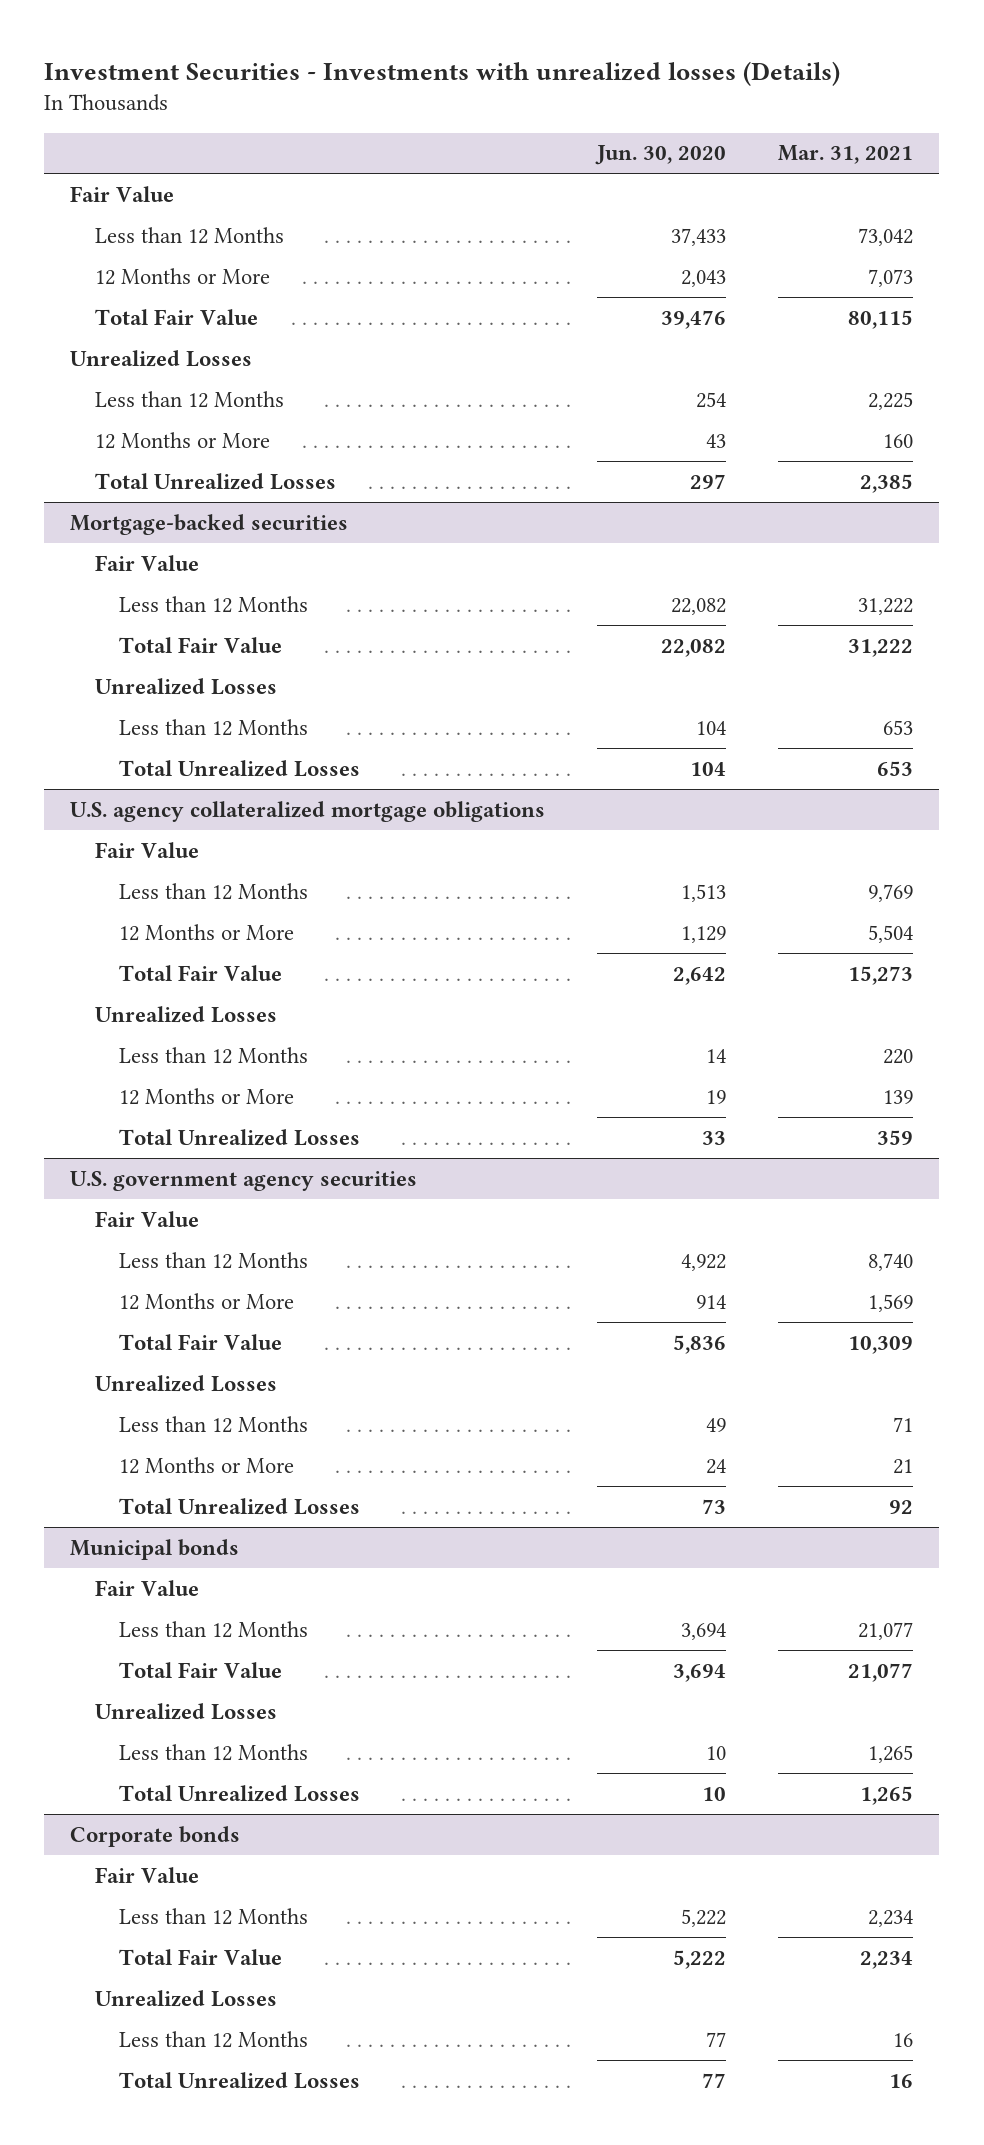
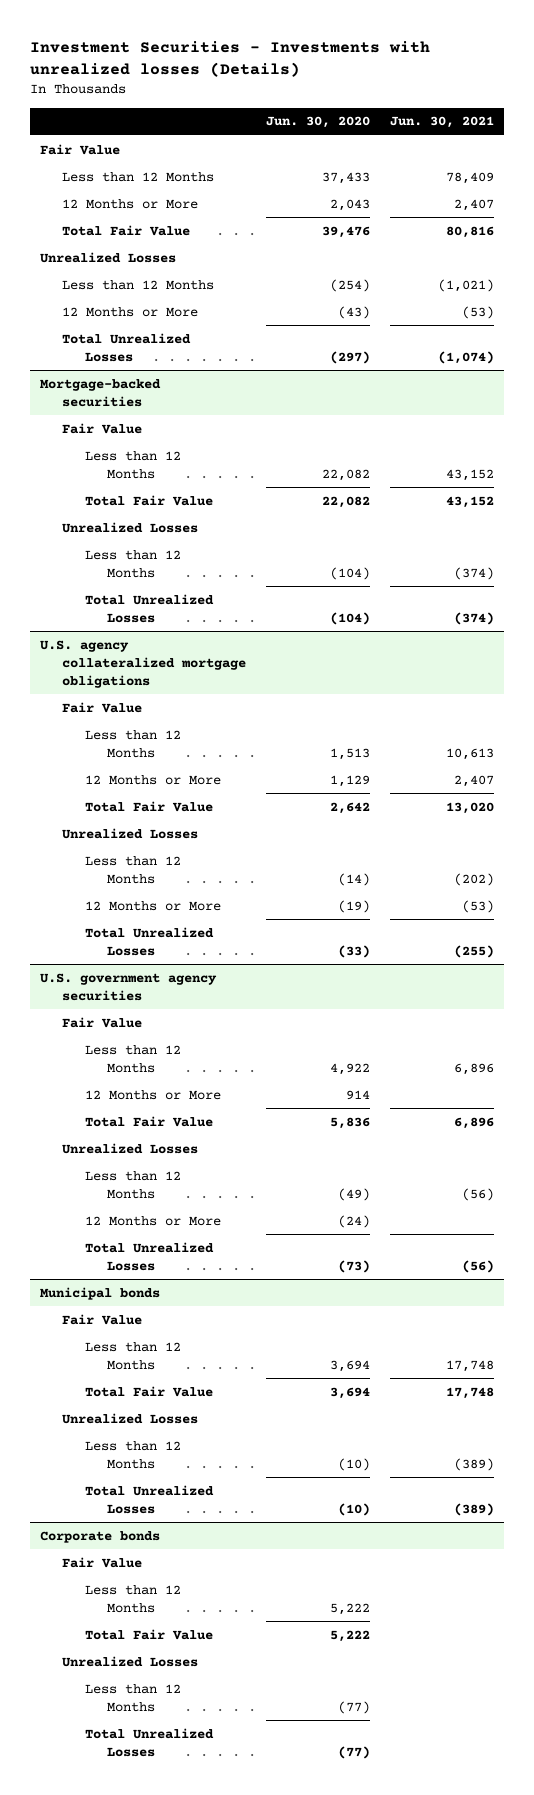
[778,145,914,165] Mar. 31, 2021 -> none
none -> [390,116,495,129] Jun. 30, 2021
[696,391,727,408] 254 -> [330,278,371,292] (254)
[706,433,727,448] 43 -> [338,305,371,319] (43)
[690,473,727,489] 297 -> [330,350,371,364] (297)
[696,720,727,735] 104 -> [330,566,371,580] (104)
[690,761,727,776] 104 -> [330,611,371,625] (104)
[706,1048,727,1063] 14 -> [338,872,371,886] (14)
[706,1089,727,1104] 19 -> [338,899,371,913] (19)
[702,1130,727,1145] 33 -> [338,944,371,958] (33)
[706,1417,727,1432] 49 -> [338,1187,371,1201] (49)
[706,1458,727,1474] 24 -> [338,1214,371,1228] (24)
[702,1498,727,1514] 73 -> [338,1259,371,1273] (73)
[706,1745,727,1760] 10 -> [338,1457,371,1471] (10)
[702,1786,727,1801] 10 -> [338,1502,371,1516] (10)
[706,2031,727,2047] 77 -> [338,1700,371,1714] (77)
[702,2072,727,2088] 77 -> [338,1745,371,1759] (77)

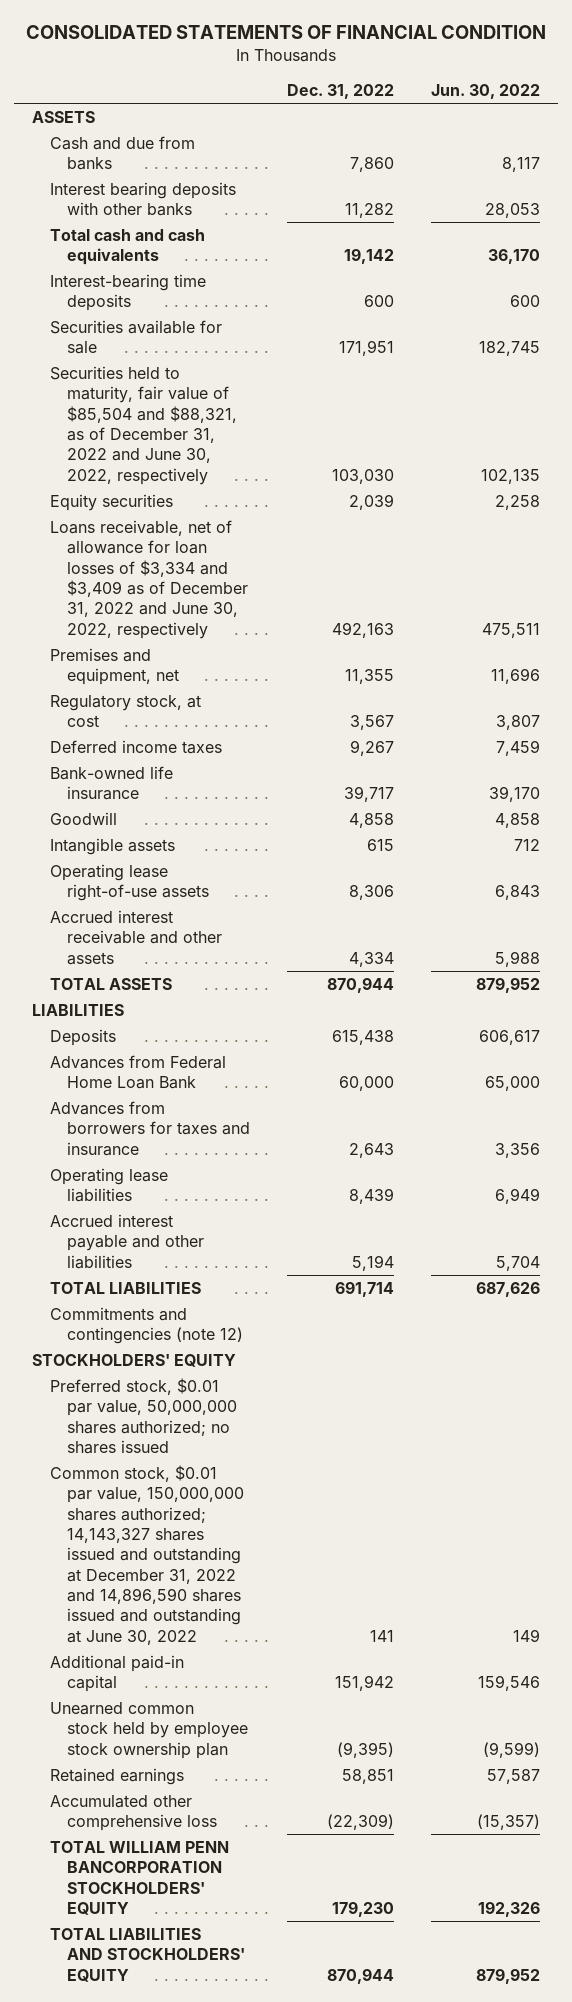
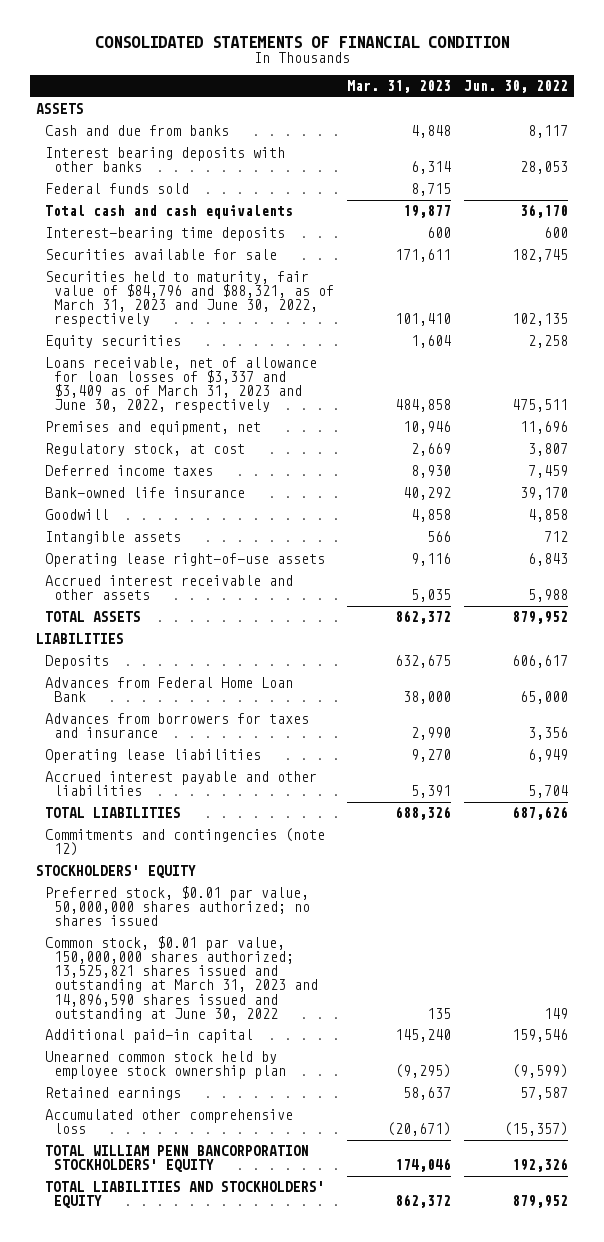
[287,83,395,99] Dec. 31, 2022 -> none
none -> [346,80,451,94] Mar. 31, 2023
none -> [44,183,189,195] Federal funds sold
[49,365,238,485] Securities held to maturity, fair value of $85,504 and $88,321, as of December 31, 2022 and June 30, 2022, respectively -> [44,271,334,328] Securities held to maturity, fair value of $84,796 and $88,321, as of March 31, 2023 and June 30, 2022, respectively
[49,519,249,639] Loans receivable, net of allowance for loan losses of $3,334 and $3,409 as of December 31, 2022 and June 30, 2022, respectively -> [44,357,317,414] Loans receivable, net of allowance for loan losses of $3,337 and $3,409 as of March 31, 2023 and June 30, 2022, respectively
[49,1464,245,1645] Common stock, $0.01 par value, 150,000,000 shares authorized; 14,143,327 shares issued and outstanding at December 31, 2022 and 14,896,590 shares issued and outstanding at June 30, 2022 -> [44,936,318,1021] Common stock, $0.01 par value, 150,000,000 shares authorized; 13,525,821 shares issued and outstanding at March 31, 2023 and 14,896,590 shares issued and outstanding at June 30, 2022

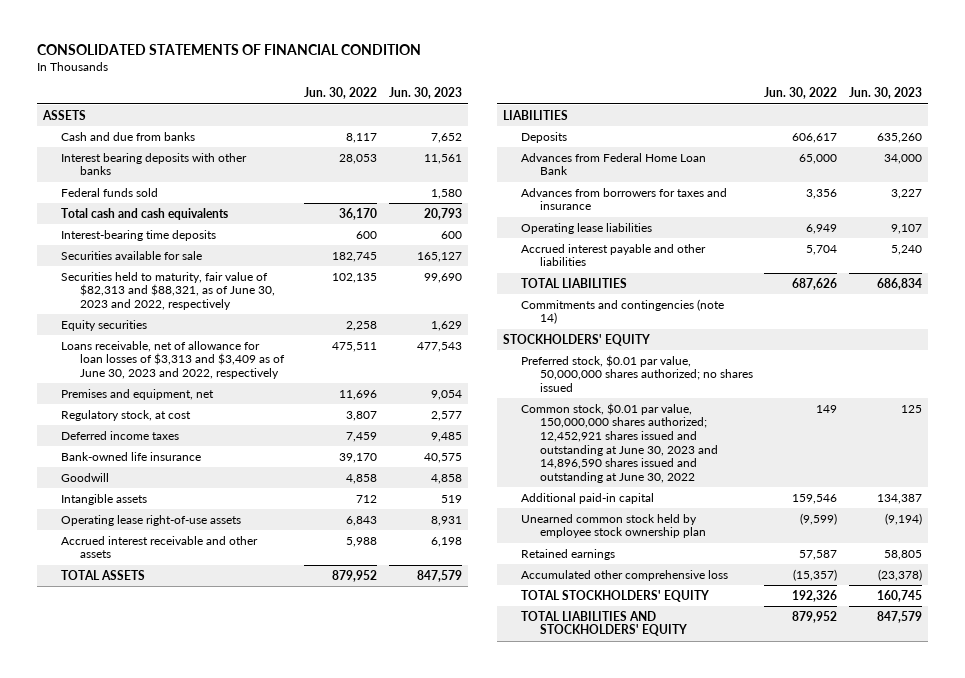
[346,80,451,94] Mar. 31, 2023 -> none
none -> [389,87,463,100] Jun. 30, 2023
[44,271,334,328] Securities held to maturity, fair value of $84,796 and $88,321, as of March 31, 2023 and June 30, 2022, respectively -> [61,271,275,310] Securities held to maturity, fair value of $82,313 and $88,321, as of June 30, 2023 and 2022, respectively
[44,357,317,414] Loans receivable, net of allowance for loan losses of $3,337 and $3,409 as of March 31, 2023 and June 30, 2022, respectively -> [61,340,285,379] Loans receivable, net of allowance for loan losses of $3,313 and $3,409 as of June 30, 2023 and 2022, respectively
[44,828,325,857] Commitments and contingencies (note 12) -> [521,298,725,325] Commitments and contingencies (note 14)
[44,936,318,1021] Common stock, $0.01 par value, 150,000,000 shares authorized; 13,525,821 shares issued and outstanding at March 31, 2023 and 14,896,590 shares issued and outstanding at June 30, 2022 -> [521,402,718,483] Common stock, $0.01 par value, 150,000,000 shares authorized; 12,452,921 shares issued and outstanding at June 30, 2023 and 14,896,590 shares issued and outstanding at June 30, 2022
[44,1145,309,1173] TOTAL WILLIAM PENN BANCORPORATION STOCKHOLDERS' EQUITY -> [521,589,710,602] TOTAL STOCKHOLDERS' EQUITY

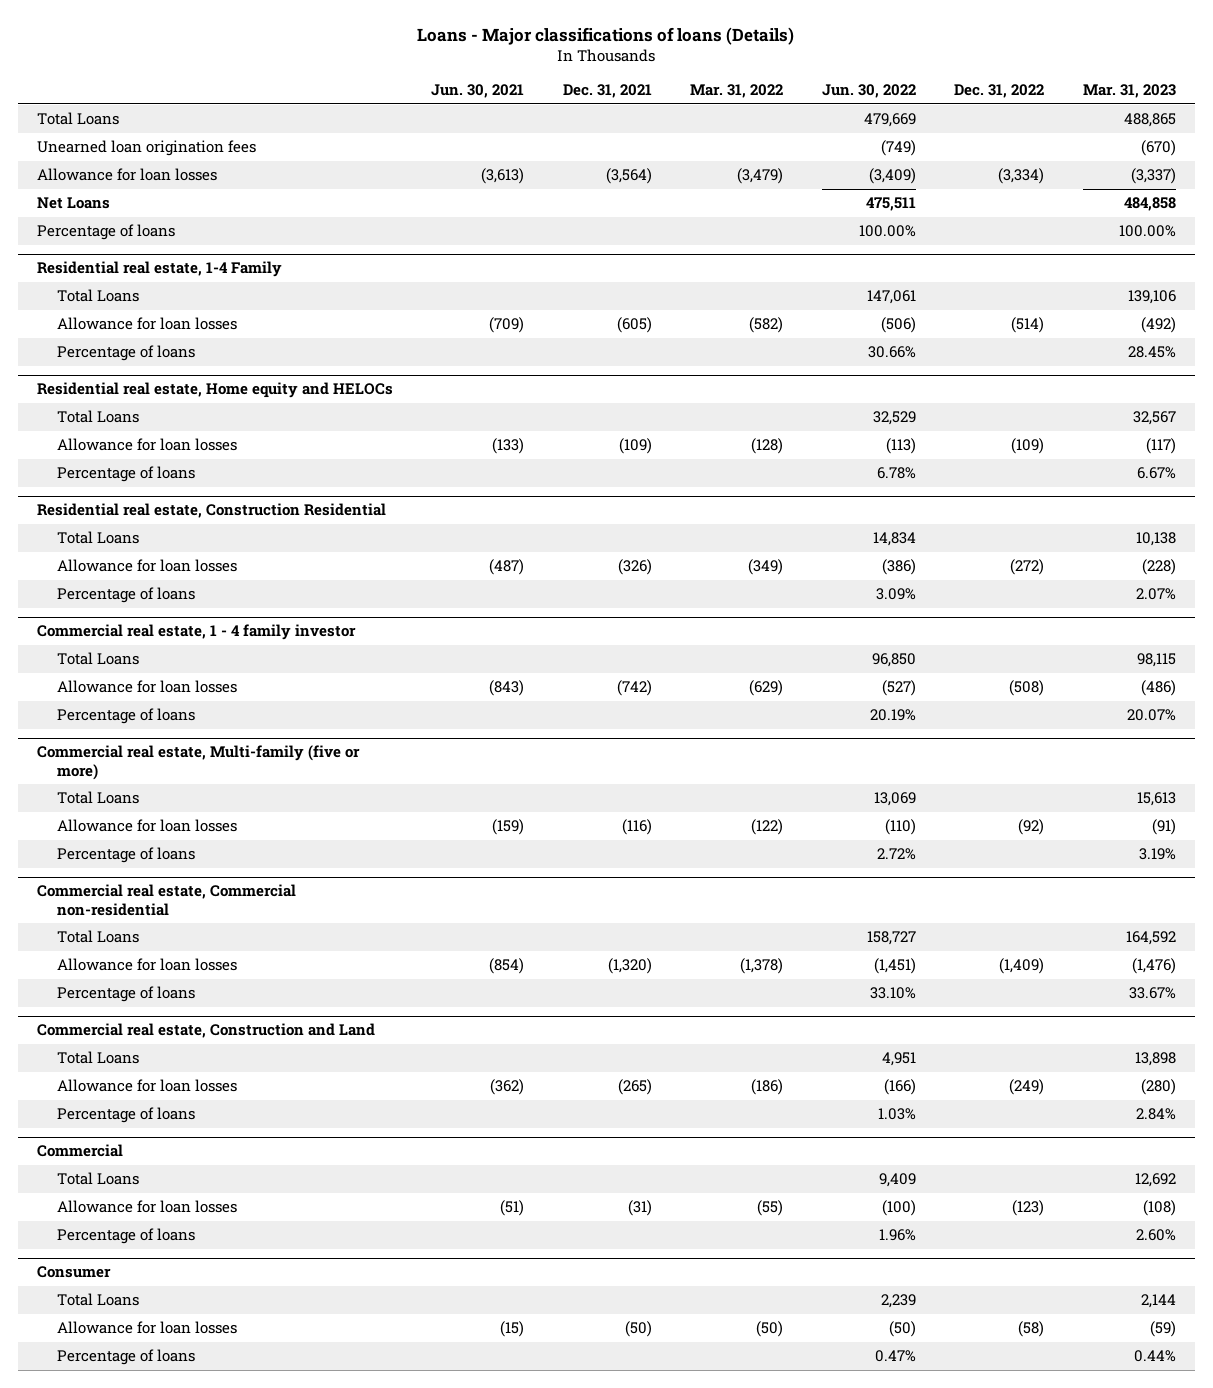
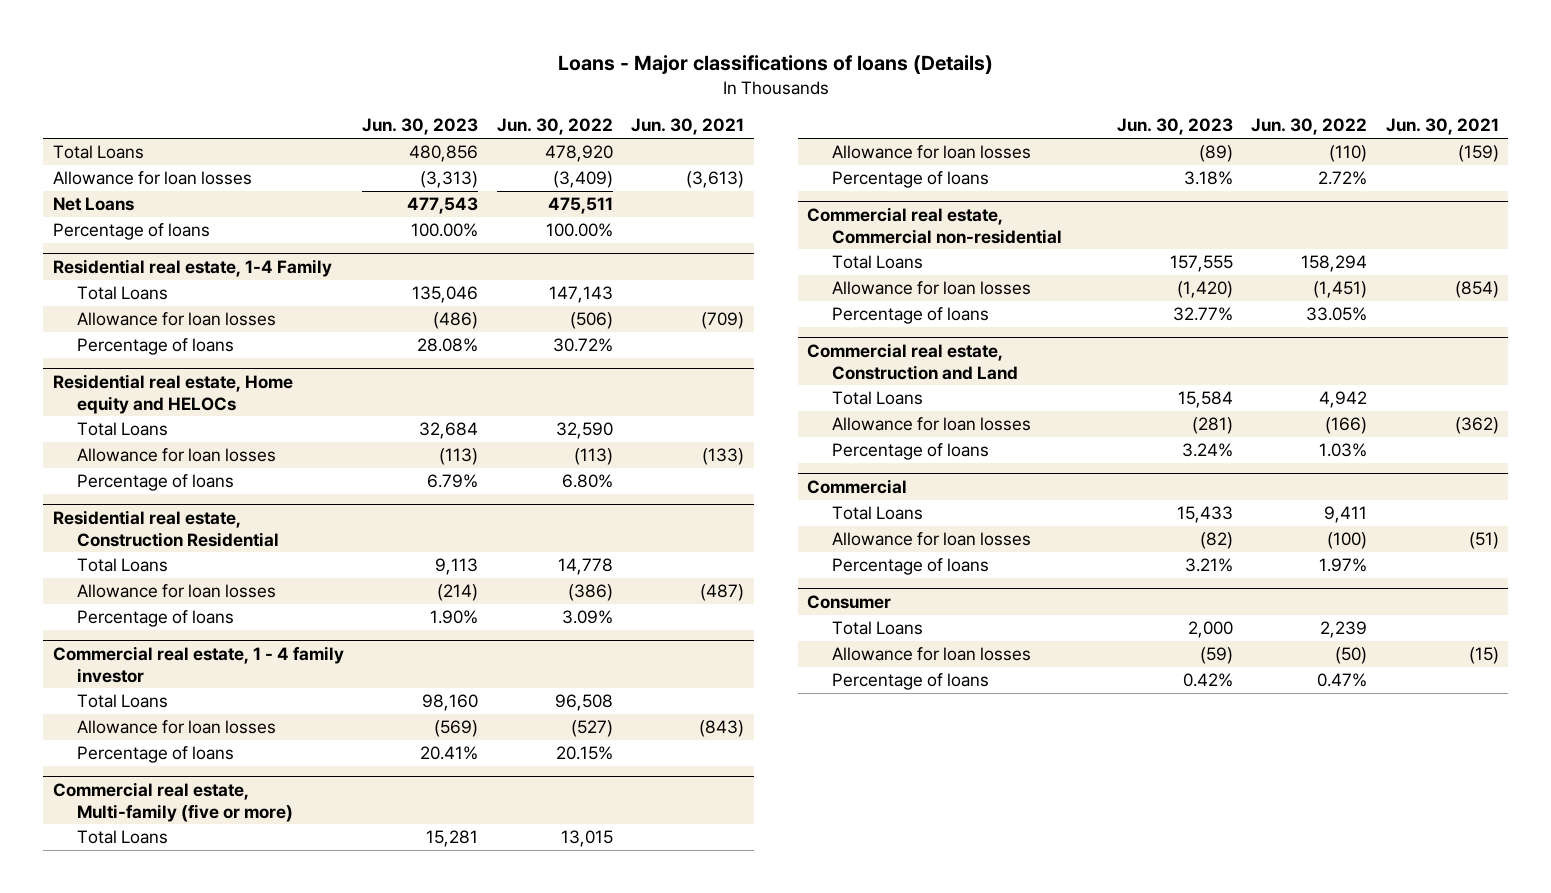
[562,84,652,99] Dec. 31, 2021 -> none
[690,84,784,99] Mar. 31, 2022 -> none
[954,84,1045,99] Dec. 31, 2022 -> none
[1082,84,1176,99] Mar. 31, 2023 -> none
none -> [362,118,479,136] Jun. 30, 2023
[36,140,256,157] Unearned loan origination fees -> none
[863,113,916,128] 479,669 -> [544,145,613,163] 478,920
[866,290,916,305] 147,061 -> [548,286,613,304] 147,143
[867,346,916,359] 30.66% -> [552,338,613,353] 30.72%
[872,411,916,426] 32,529 -> [555,422,613,440] 32,590
[876,467,916,480] 6.78% -> [561,474,613,489] 6.80%
[872,532,916,547] 14,834 -> [557,558,613,576] 14,778
[871,653,916,668] 96,850 -> [554,694,613,712] 96,508
[869,709,916,722] 20.19% -> [555,746,613,761] 20.15%
[873,792,916,807] 13,069 -> [560,830,613,848] 13,015
[866,931,916,946] 158,727 -> [1301,255,1368,273] 158,294
[869,987,916,1000] 33.10% -> [1306,307,1368,322] 33.05%
[881,1052,916,1067] 4,951 -> [1319,391,1368,409] 4,942
[878,1173,916,1188] 9,409 -> [1324,506,1368,524] 9,411
[878,1229,916,1242] 1.96% -> [1319,558,1368,573] 1.97%

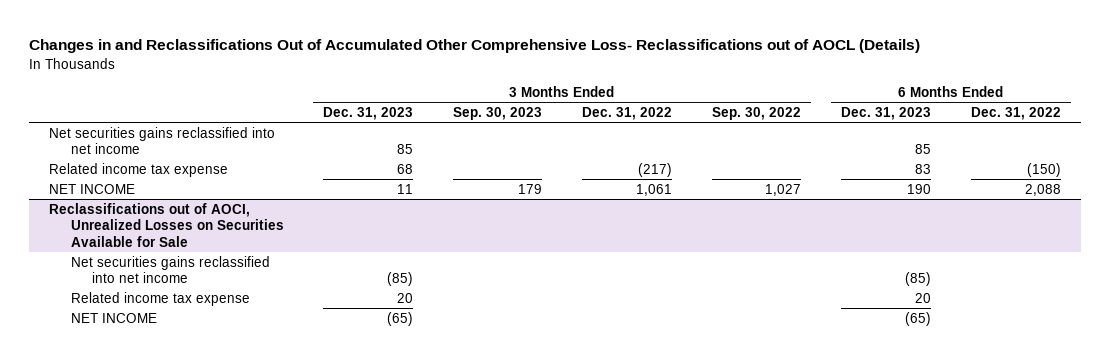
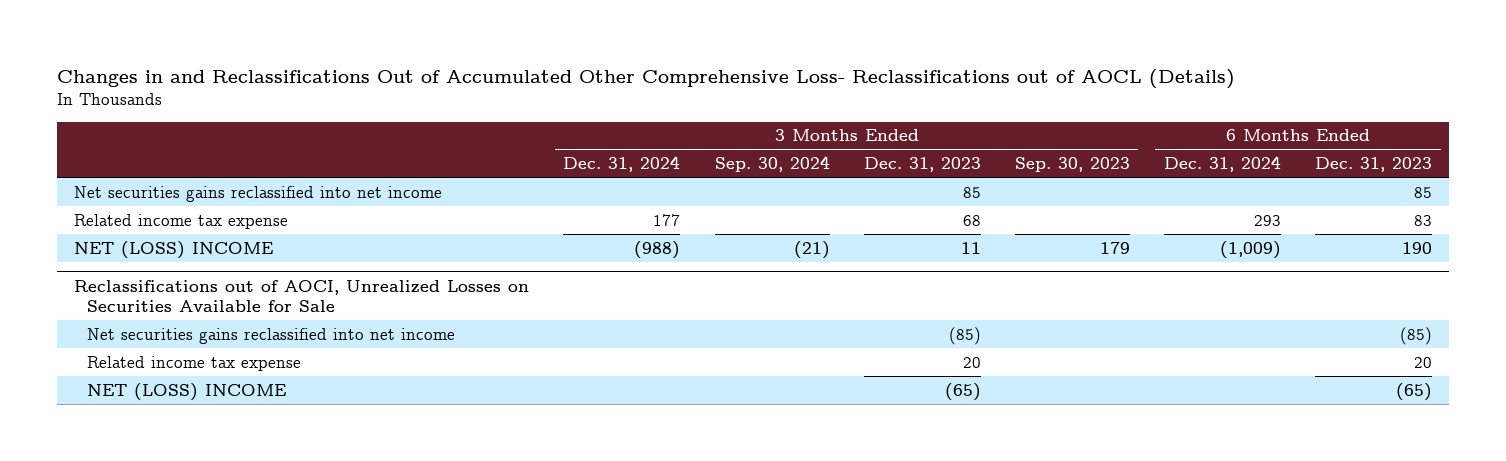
[582,106,673,120] Dec. 31, 2022 -> none
[712,106,802,120] Sep. 30, 2022 -> none
[971,106,1062,120] Dec. 31, 2022 -> none
none -> [563,156,681,173] Dec. 31, 2024
none -> [714,156,830,173] Sep. 30, 2024
none -> [1163,156,1281,173] Dec. 31, 2024
[48,183,135,194] NET INCOME -> [74,240,274,259] NET (LOSS) INCOME
[70,312,157,323] NET INCOME -> [86,382,286,401] NET (LOSS) INCOME

